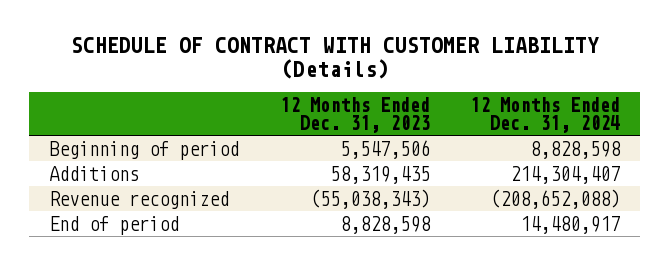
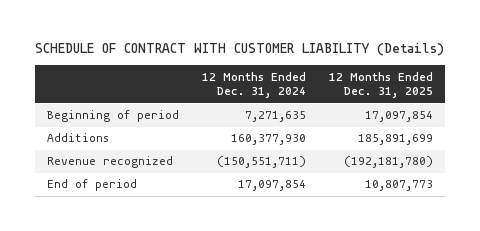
[279,96,430,133] 12 Months Ended Dec. 31, 2023 -> none
none -> [329,71,434,99] 12 Months Ended Dec. 31, 2025
[529,140,621,159] 8,828,598 -> [244,111,306,123] 7,271,635
[509,165,620,184] 214,304,407 -> [230,134,306,146] 160,377,930
[489,188,620,209] (208,652,088) -> [216,156,306,169] (150,551,711)
[519,215,620,234] 14,480,917 -> [237,180,306,192] 17,097,854

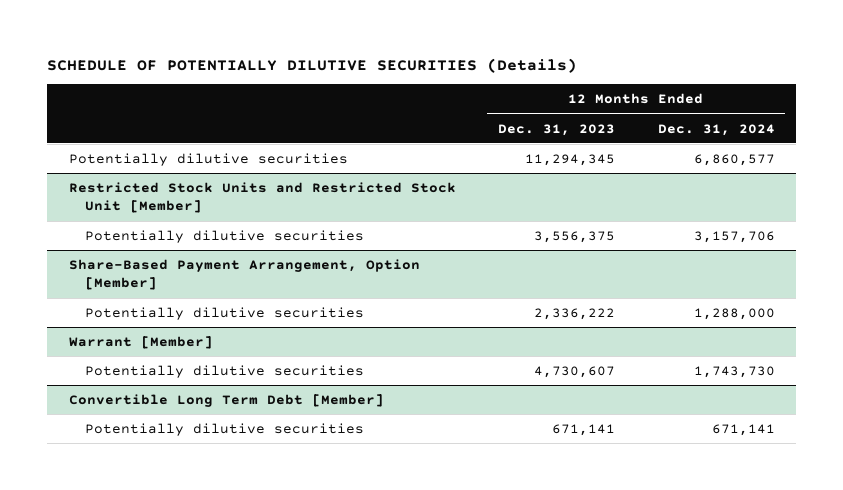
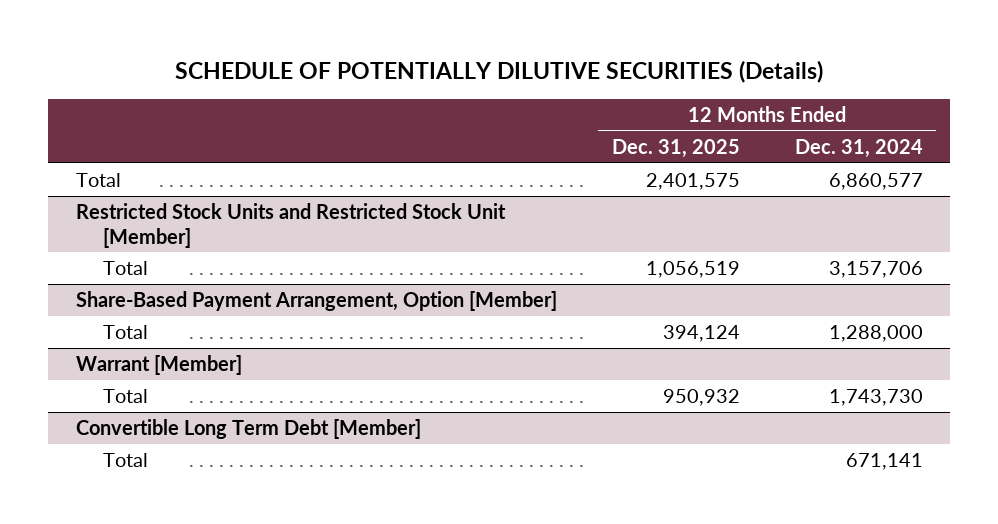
[498,123,616,136] Dec. 31, 2023 -> none
none -> [611,138,740,158] Dec. 31, 2025
[68,152,348,166] Potentially dilutive securities -> [75,173,121,188] Total
[85,229,365,243] Potentially dilutive securities -> [103,261,149,276] Total
[85,306,365,320] Potentially dilutive securities -> [103,325,149,340] Total
[85,364,365,378] Potentially dilutive securities -> [103,389,149,404] Total
[85,422,365,436] Potentially dilutive securities -> [103,453,149,468] Total

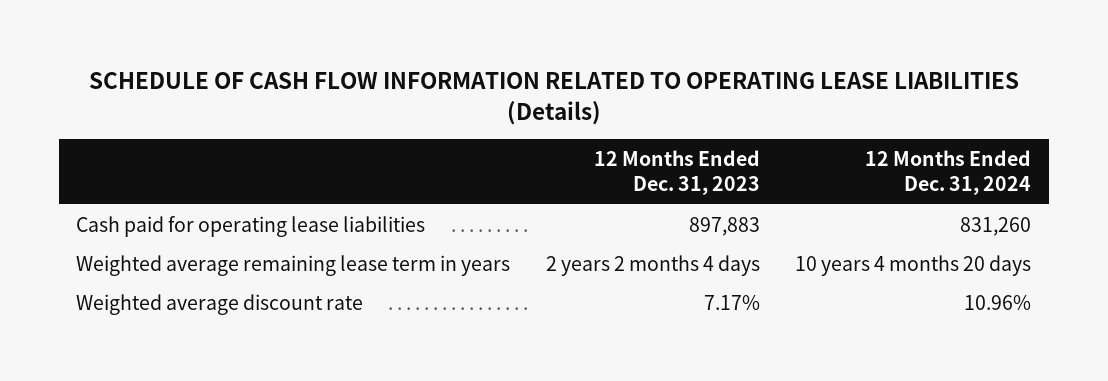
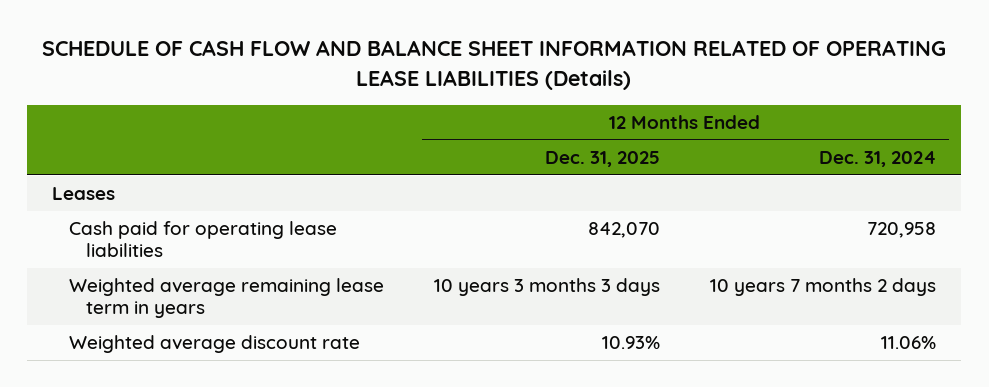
[88,72,1019,125] SCHEDULE OF CASH FLOW INFORMATION RELATED TO OPERATING LEASE LIABILITIES (Details) -> [42,40,947,90] SCHEDULE OF CASH FLOW AND BALANCE SHEET INFORMATION RELATED OF OPERATING LEASE LIABILITIES (Details)
[593,149,760,196] 12 Months Ended Dec. 31, 2023 -> none
none -> [545,150,661,167] Dec. 31, 2025
none -> [52,187,116,201] Leases
[960,216,1032,236] 831,260 -> [867,222,937,239] 720,958
[795,254,1032,276] 10 years 4 months 20 days -> [710,278,937,297] 10 years 7 months 2 days
[964,294,1032,310] 10.96% -> [881,336,937,350] 11.06%

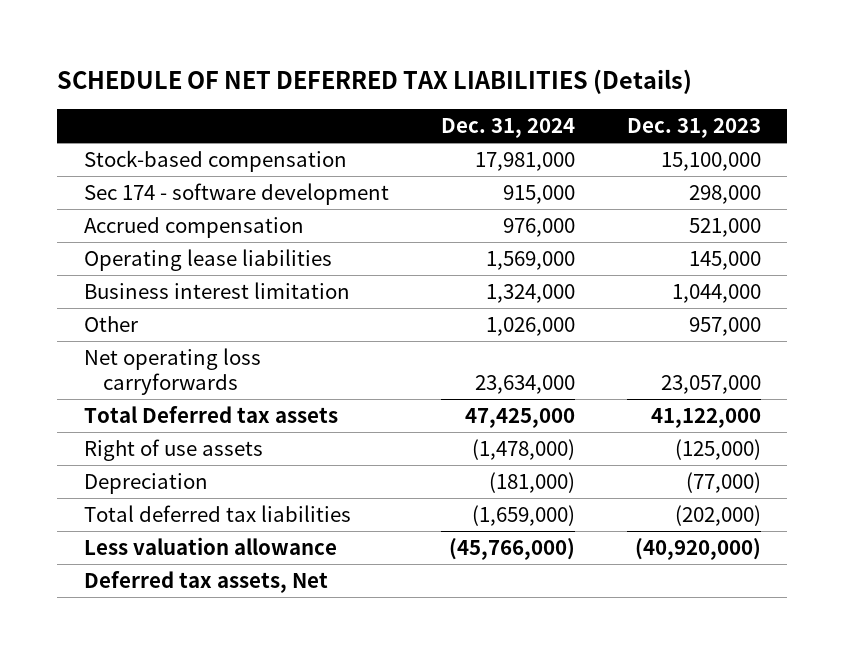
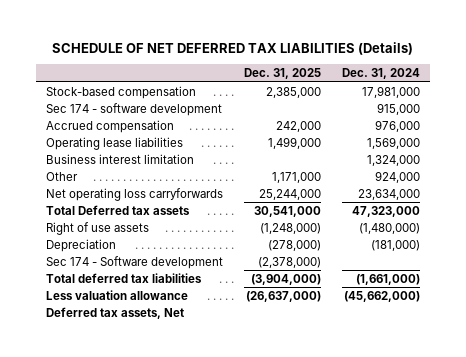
[627,118,762,139] Dec. 31, 2023 -> none
none -> [244,68,322,80] Dec. 31, 2025
[485,317,575,337] 1,026,000 -> [375,170,421,183] 924,000
[464,408,575,429] 47,425,000 -> [352,205,421,217] 47,323,000
[471,439,575,461] (1,478,000) -> [359,222,421,234] (1,480,000)
none -> [46,255,224,269] Sec 174 - Software development
[471,505,575,527] (1,659,000) -> [356,273,421,285] (1,661,000)
[448,538,575,561] (45,766,000) -> [344,290,421,302] (45,662,000)

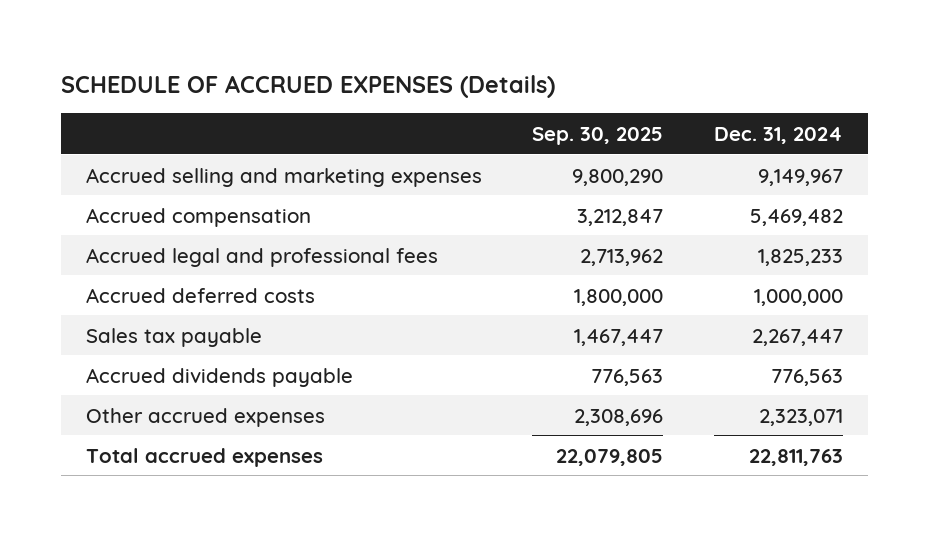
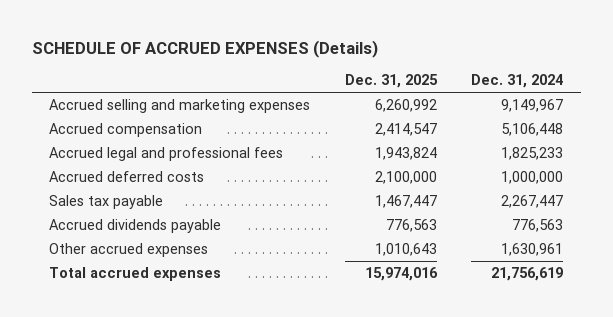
[532,126,664,145] Sep. 30, 2025 -> none
none -> [344,74,438,89] Dec. 31, 2025
[749,208,843,226] 5,469,482 -> [501,122,564,136] 5,106,448
[758,408,843,426] 2,323,071 -> [501,242,564,256] 1,630,961
[748,448,843,466] 22,811,763 -> [491,266,564,281] 21,756,619

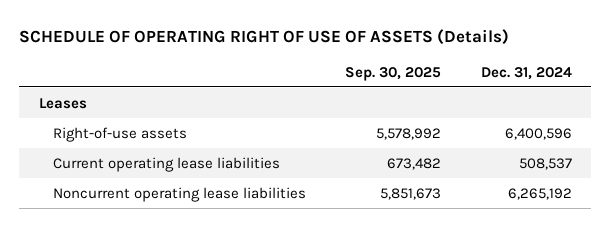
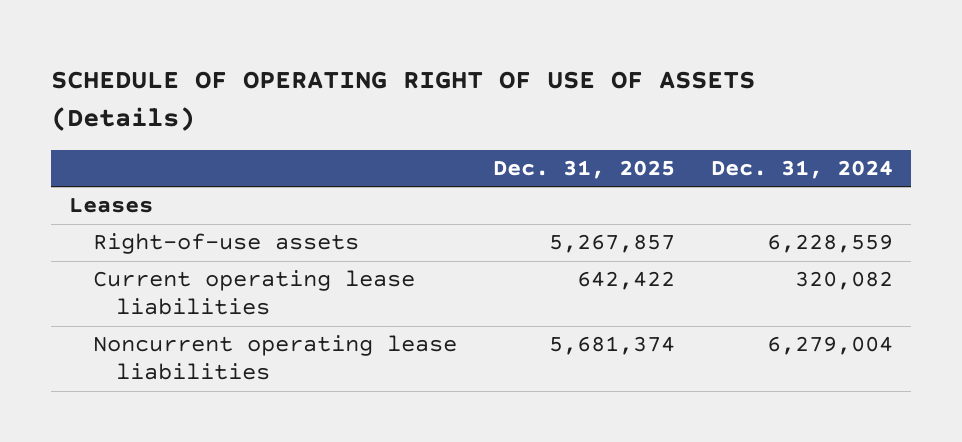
[345,66,442,81] Sep. 30, 2025 -> none
none -> [492,159,675,179] Dec. 31, 2025
[504,127,572,140] 6,400,596 -> [766,234,893,254] 6,228,559
[518,157,572,170] 508,537 -> [794,271,893,291] 320,082
[507,187,572,200] 6,265,192 -> [766,336,893,356] 6,279,004

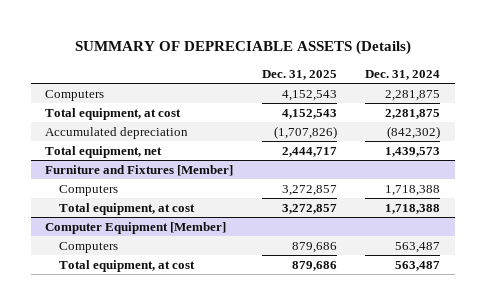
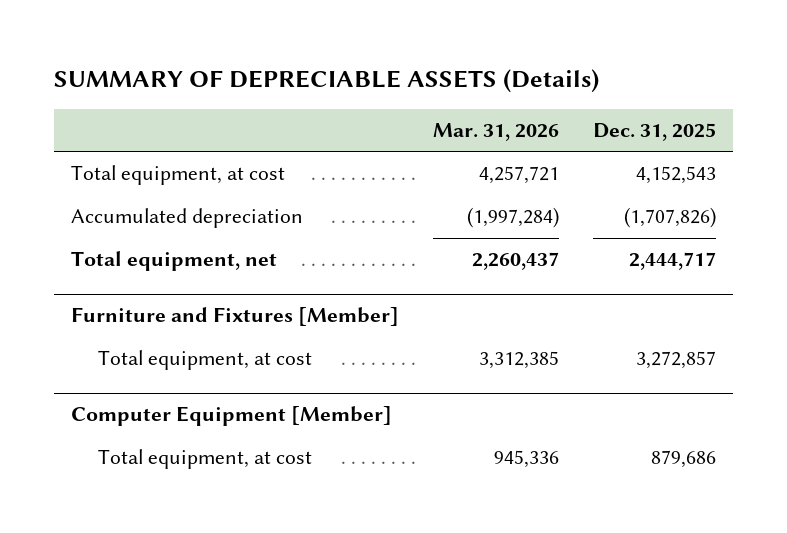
[365,70,441,81] Dec. 31, 2024 -> none
none -> [432,122,559,141] Mar. 31, 2026
[45,89,105,101] Computers -> none
[59,184,119,196] Computers -> none
[59,241,119,253] Computers -> none

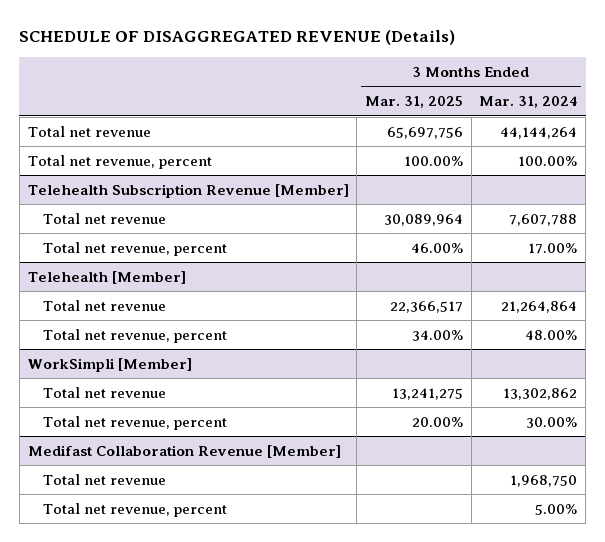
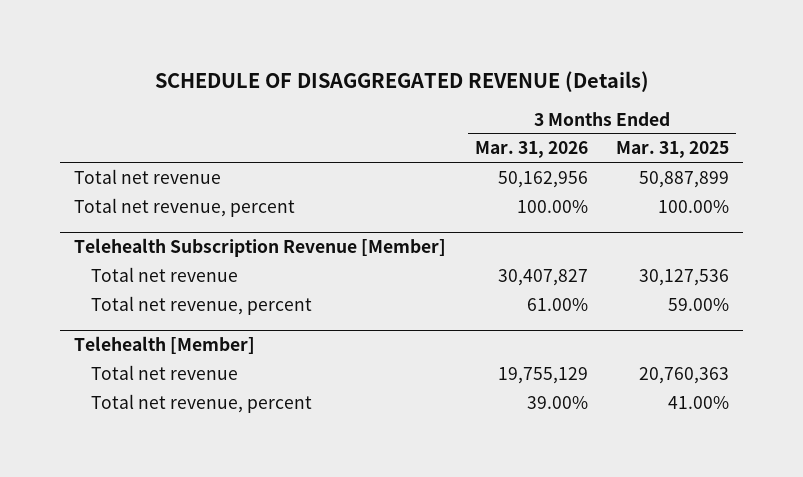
[479,96,578,109] Mar. 31, 2024 -> none
none -> [474,141,588,159] Mar. 31, 2026
[386,126,463,139] 65,697,756 -> [638,170,729,188] 50,887,899
[383,213,463,226] 30,089,964 -> [638,268,729,286] 30,127,536
[410,242,463,253] 46.00% -> [667,297,729,311] 59.00%
[27,357,192,372] WorkSimpli [Member] -> none
[43,386,167,398] Total net revenue -> none
[43,415,228,430] Total net revenue, percent -> none
[27,444,341,458] Medifast Collaboration Revenue [Member] -> none
[43,473,167,485] Total net revenue -> none
[43,502,228,517] Total net revenue, percent -> none
[389,300,463,313] 22,366,517 -> [638,366,729,384] 20,760,363
[411,329,463,341] 34.00% -> [667,395,729,409] 41.00%

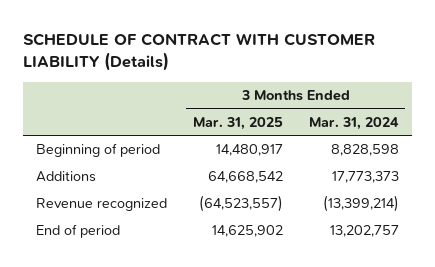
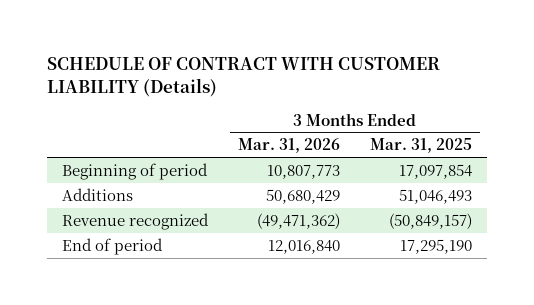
[308,116,399,130] Mar. 31, 2024 -> none
none -> [238,138,341,154] Mar. 31, 2026
[215,144,283,157] 14,480,917 -> [399,163,473,179] 17,097,854
[207,171,283,184] 64,668,542 -> [399,188,473,204] 51,046,493
[198,195,283,213] (64,523,557) -> [389,212,473,229] (50,849,157)
[211,225,283,238] 14,625,902 -> [400,238,473,254] 17,295,190

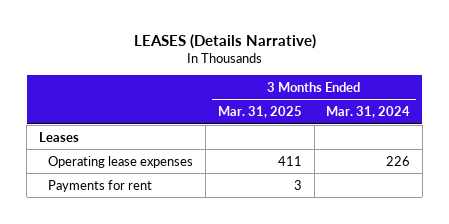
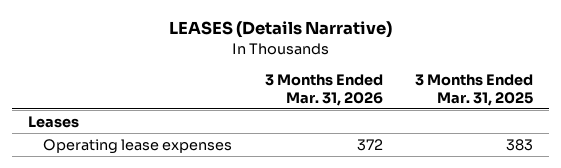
[326,106,411,119] Mar. 31, 2024 -> none
none -> [264,73,383,106] 3 Months Ended Mar. 31, 2026
[48,179,153,192] Payments for rent -> none
[277,155,302,166] 411 -> [506,138,534,151] 383

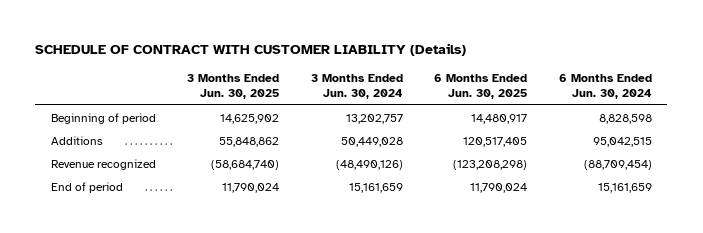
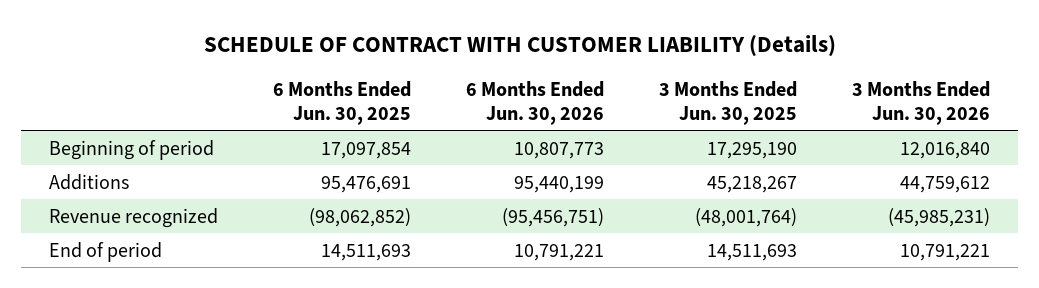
[310,74,403,100] 3 Months Ended Jun. 30, 2024 -> none
[558,74,652,100] 6 Months Ended Jun. 30, 2024 -> none
none -> [466,80,605,126] 6 Months Ended Jun. 30, 2026
none -> [852,80,991,126] 3 Months Ended Jun. 30, 2026
[220,113,280,124] 14,625,902 -> [707,141,798,159] 17,295,190
[471,113,528,124] 14,480,917 -> [320,141,411,159] 17,097,854
[219,136,280,147] 55,848,862 -> [707,175,798,193] 45,218,267
[463,136,528,147] 120,517,405 -> [320,175,411,193] 95,476,691
[211,159,280,170] (58,684,740) -> [695,207,798,227] (48,001,764)
[453,159,528,170] (123,208,298) -> [308,207,411,227] (98,062,852)
[222,182,280,193] 11,790,024 -> [707,243,798,261] 14,511,693
[470,182,528,193] 11,790,024 -> [320,243,411,261] 14,511,693

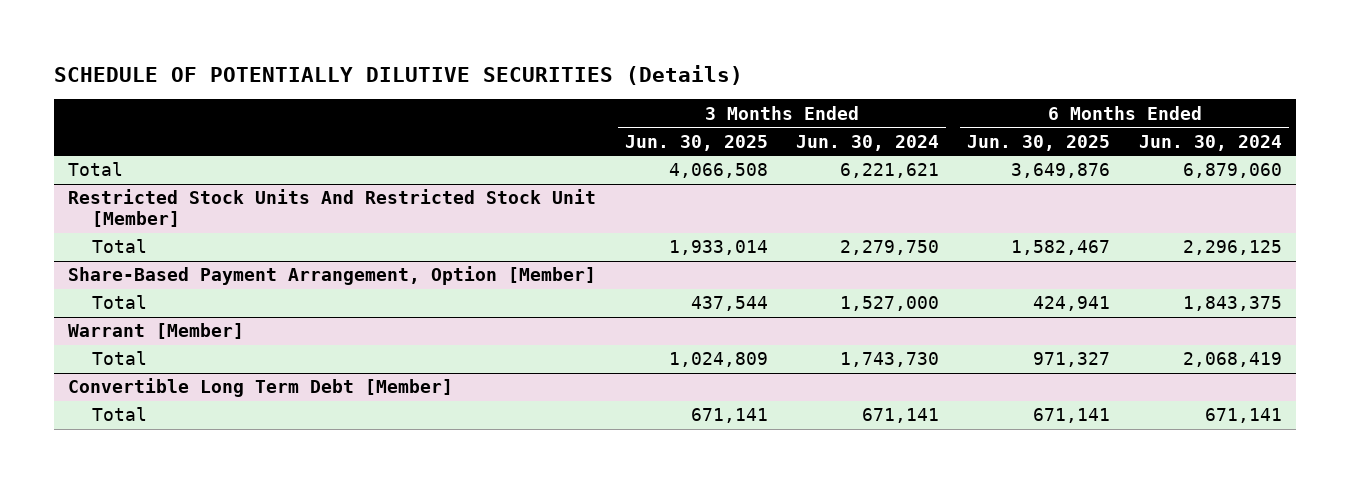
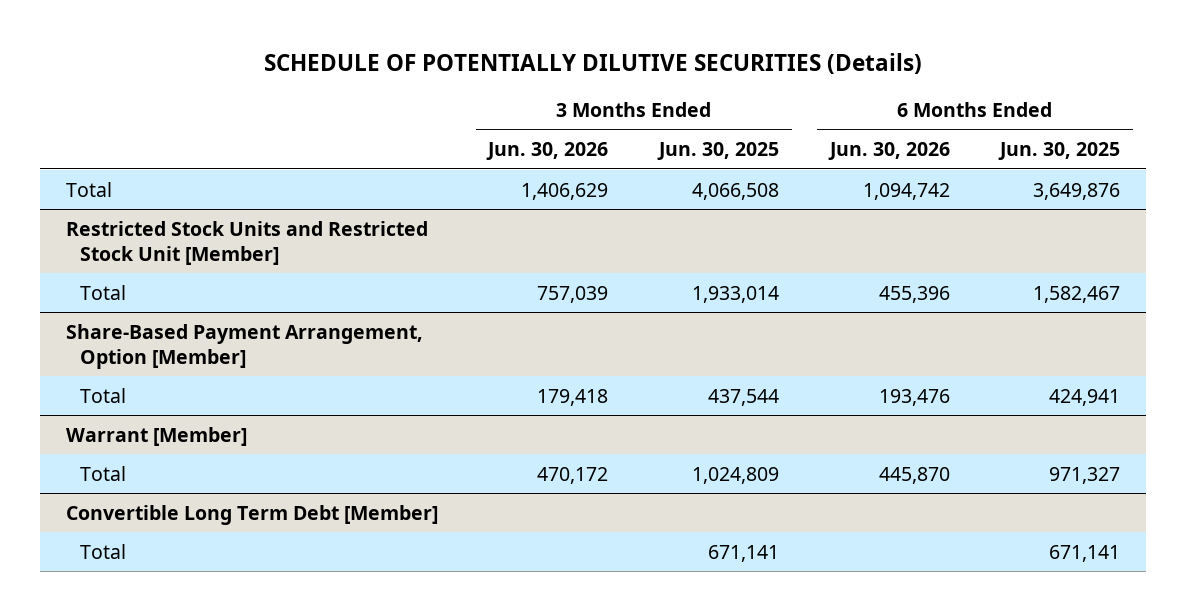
[796,134,940,151] Jun. 30, 2024 -> none
[1138,134,1282,151] Jun. 30, 2024 -> none
none -> [486,142,609,161] Jun. 30, 2026
none -> [827,142,950,161] Jun. 30, 2026
[68,189,597,228] Restricted Stock Units And Restricted Stock Unit [Member] -> [65,220,428,265] Restricted Stock Units and Restricted Stock Unit [Member]

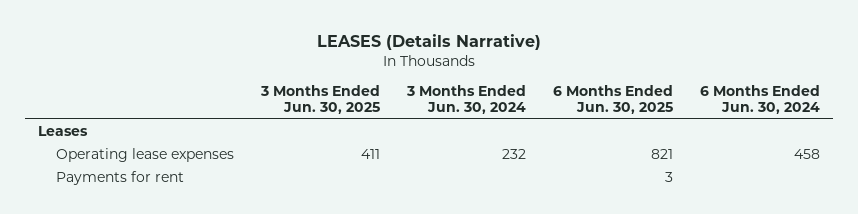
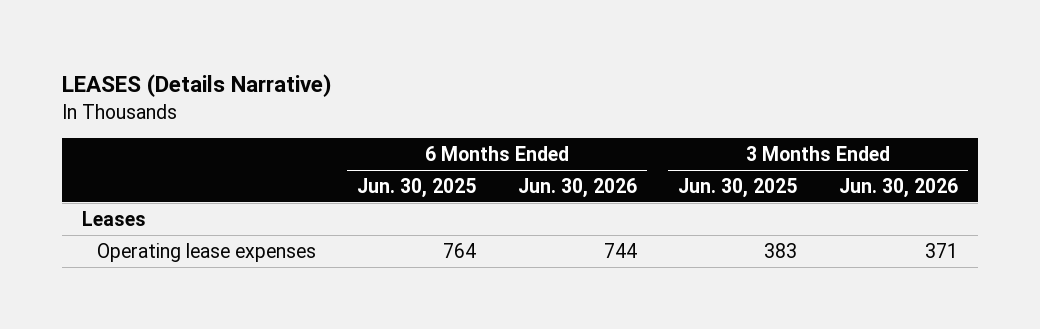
[406,84,527,115] 3 Months Ended Jun. 30, 2024 -> none
[699,84,820,115] 6 Months Ended Jun. 30, 2024 -> none
none -> [517,177,637,198] Jun. 30, 2026
none -> [838,177,958,198] Jun. 30, 2026
[56,171,185,186] Payments for rent -> none
[361,149,381,160] 411 -> [764,242,798,258] 383
[650,149,673,160] 821 -> [443,242,477,258] 764

